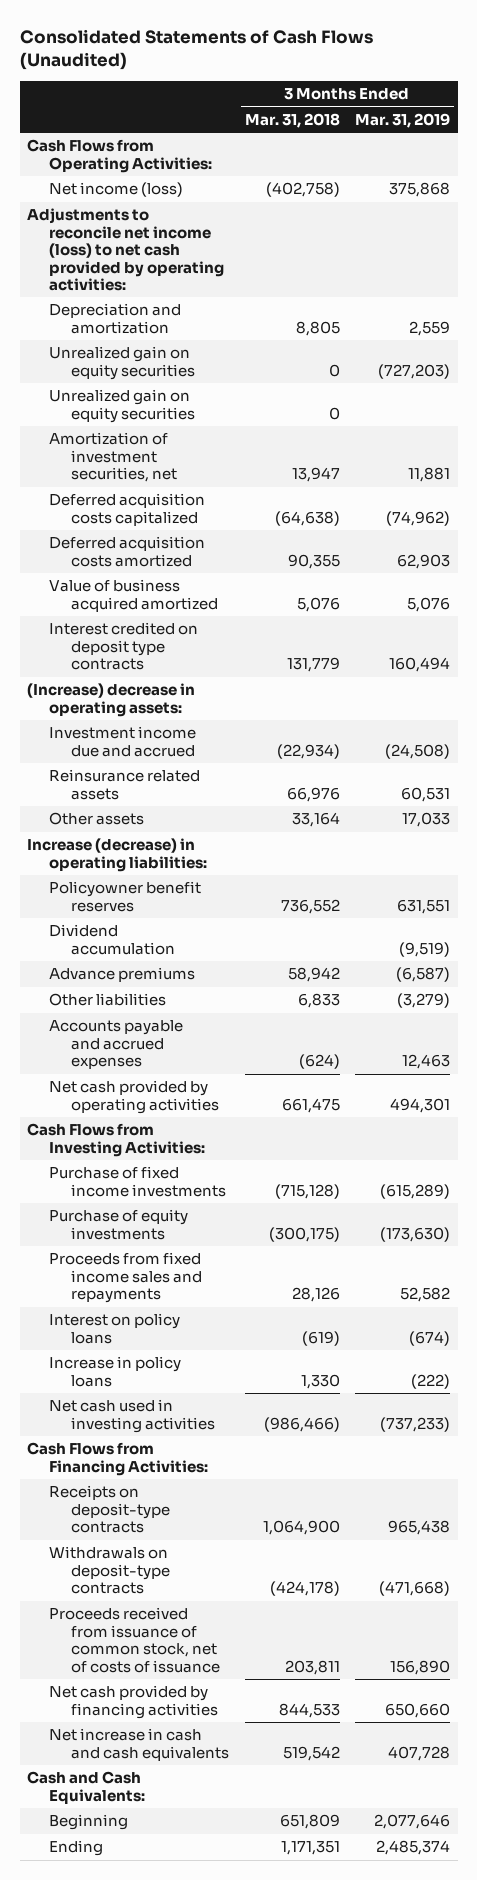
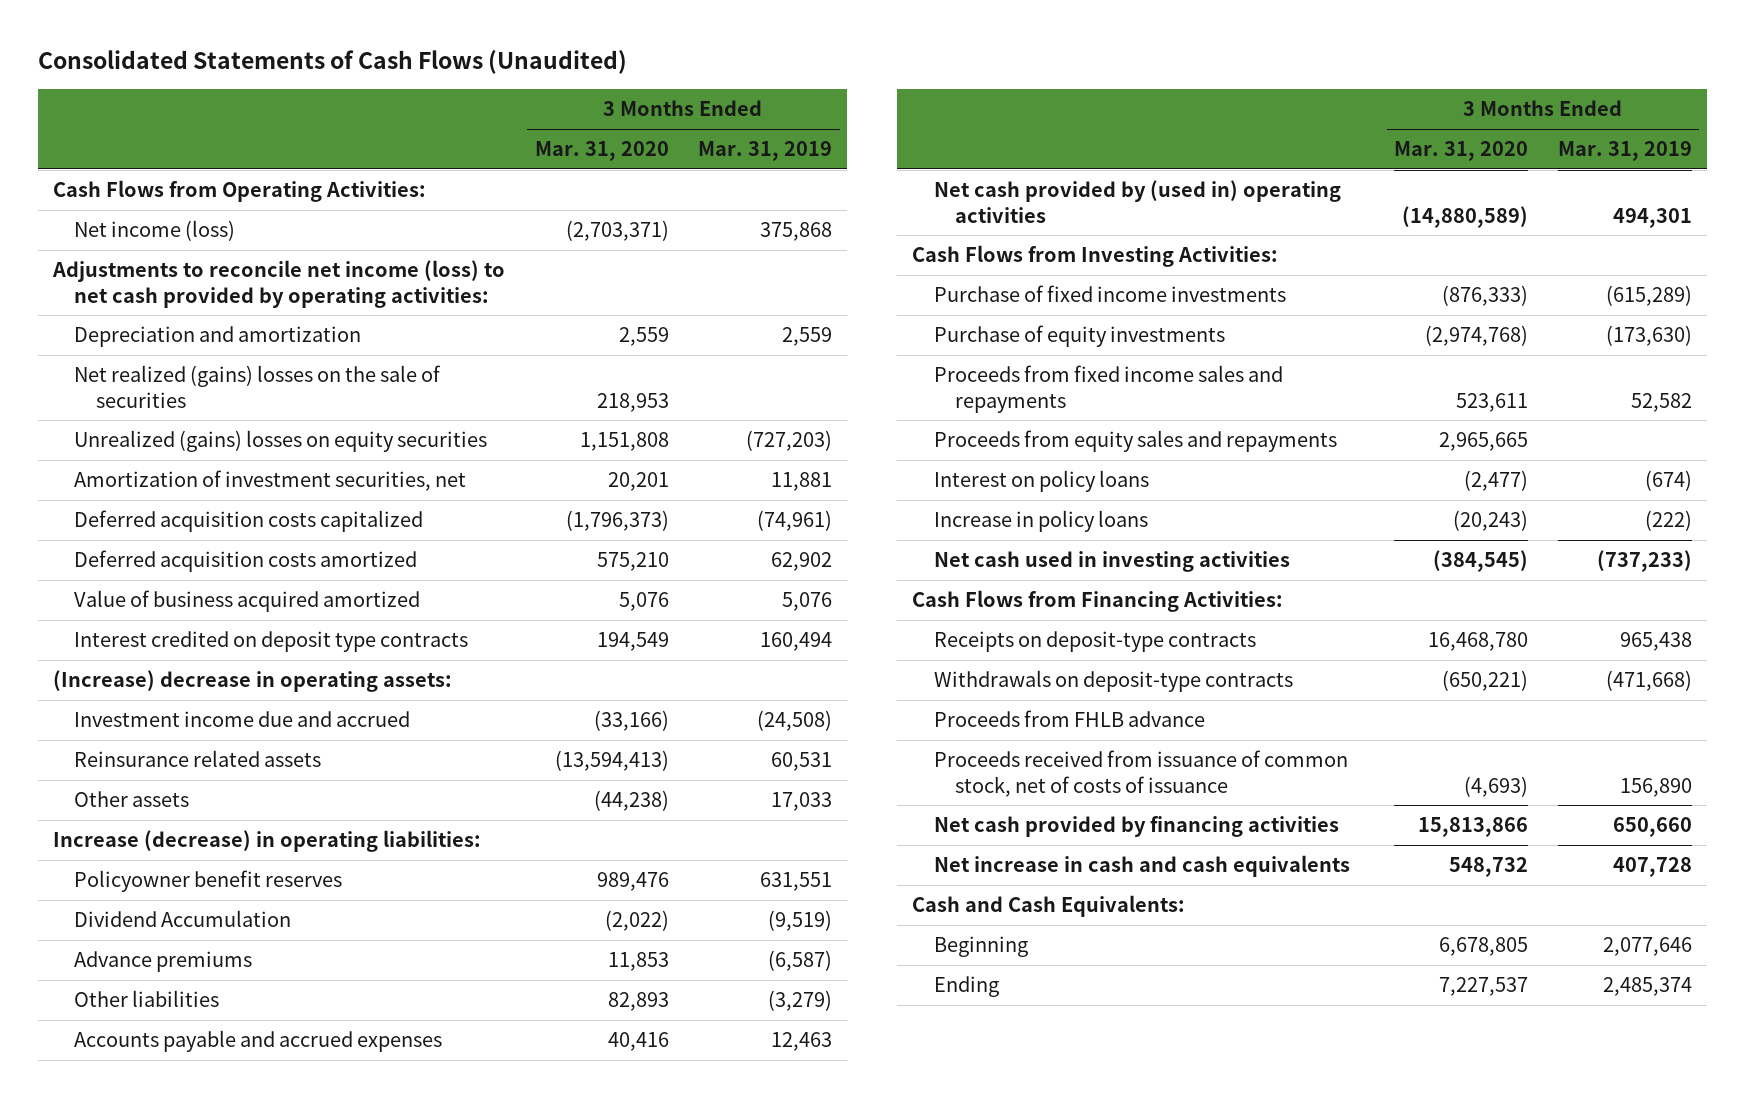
[244,112,340,128] Mar. 31, 2018 -> none
none -> [534,141,669,162] Mar. 31, 2020
[49,389,196,423] Unrealized gain on equity securities -> none
none -> [74,365,442,408] Net realized (gains) losses on the sale of securities
[49,346,196,380] Unrealized gain on equity securities -> [74,430,488,453] Unrealized (gains) losses on equity securities
[385,510,450,526] (74,962) -> [757,510,833,532] (74,961)
[396,553,450,569] 62,903 -> [771,552,833,572] 62,902
[49,924,176,955] Dividend accumulation -> [74,910,292,928] Dividend Accumulation
[49,1080,220,1114] Net cash provided by operating activities -> [933,180,1341,223] Net cash provided by (used in) operating activities
none -> [933,430,1337,453] Proceeds from equity sales and repayments
none -> [933,710,1205,728] Proceeds from FHLB advance

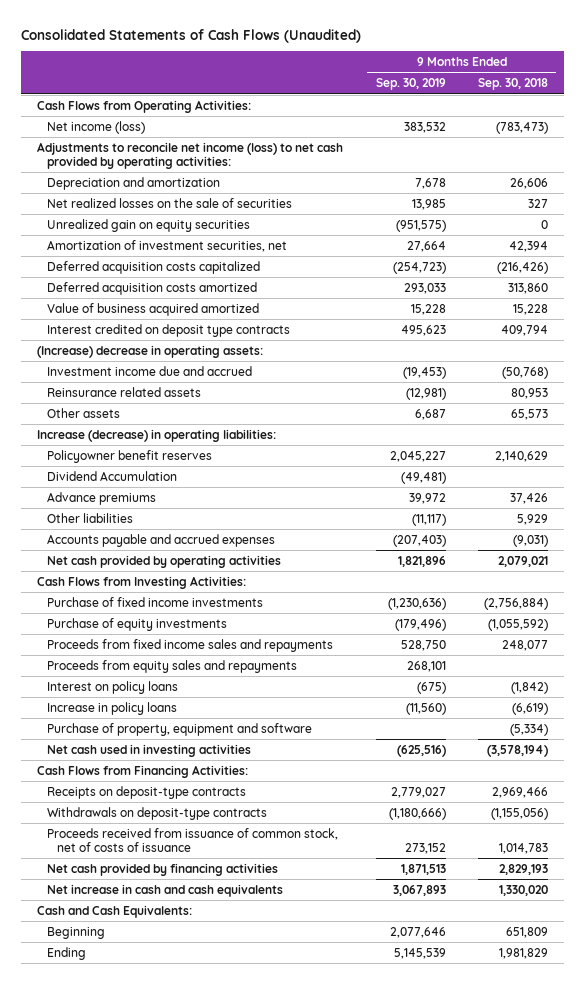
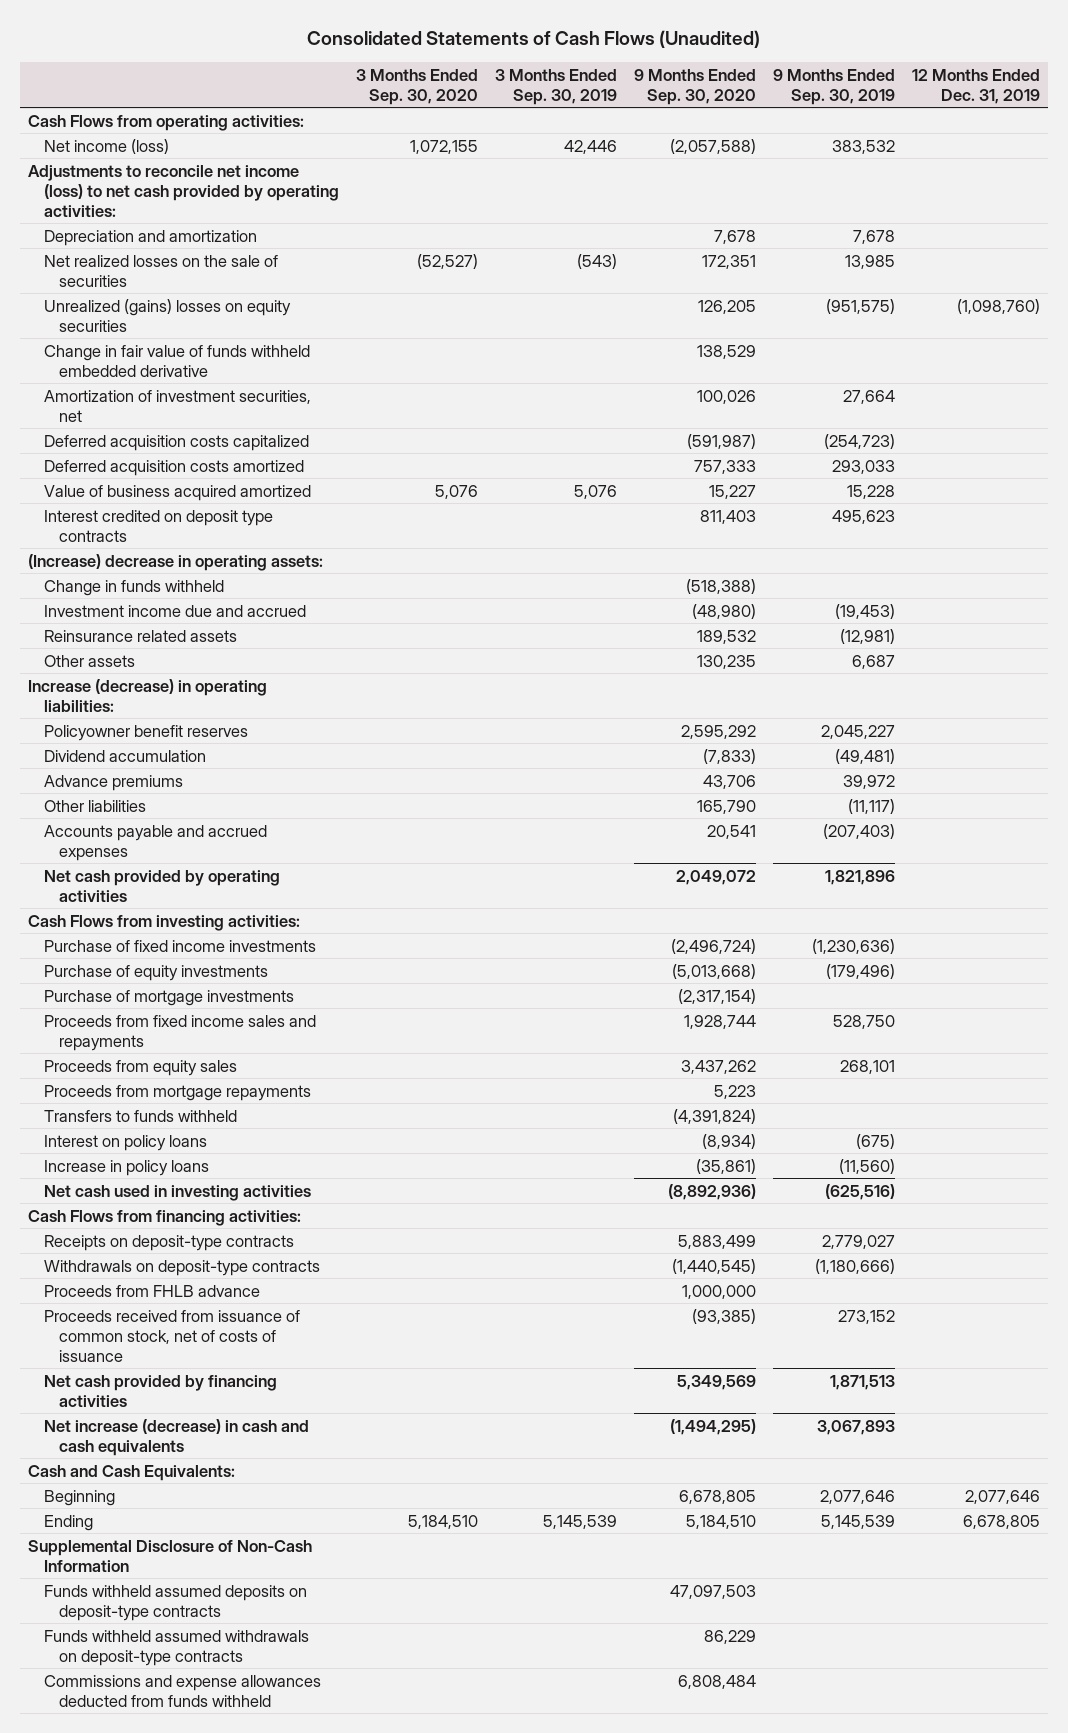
[477,78,548,91] Sep. 30, 2018 -> none
none -> [355,68,478,105] 3 Months Ended Sep. 30, 2020
none -> [494,68,617,105] 3 Months Ended Sep. 30, 2019
none -> [633,68,756,105] 9 Months Ended Sep. 30, 2020
none -> [911,68,1040,104] 12 Months Ended Dec. 31, 2019
[37,99,252,113] Cash Flows from Operating Activities: -> [28,114,305,131] Cash Flows from operating activities:
[46,218,250,232] Unrealized gain on equity securities -> [43,298,291,332] Unrealized (gains) losses on equity securities
none -> [43,344,310,377] Change in fair value of funds withheld embedded derivative
none -> [43,579,224,596] Change in funds withheld
[46,470,177,481] Dividend Accumulation -> [43,749,206,762] Dividend accumulation
[37,575,247,589] Cash Flows from Investing Activities: -> [28,914,301,931] Cash Flows from investing activities:
none -> [43,989,294,1006] Purchase of mortgage investments
[46,659,297,673] Proceeds from equity sales and repayments -> [43,1059,237,1076] Proceeds from equity sales
none -> [43,1084,311,1101] Proceeds from mortgage repayments
none -> [43,1109,237,1122] Transfers to funds withheld
[46,722,312,736] Purchase of property, equipment and software -> none
[37,764,249,778] Cash Flows from Financing Activities: -> [28,1209,302,1226] Cash Flows from financing activities:
none -> [43,1284,260,1297] Proceeds from FHLB advance
[46,883,283,897] Net increase in cash and cash equivalents -> [43,1418,309,1456] Net increase (decrease) in cash and cash equivalents
none -> [28,1539,313,1572] Supplemental Disclosure of Non-Cash Information
none -> [43,1584,307,1621] Funds withheld assumed deposits on deposit-type contracts
none -> [43,1629,309,1666] Funds withheld assumed withdrawals on deposit-type contracts
none -> [43,1674,321,1707] Commissions and expense allowances deducted from funds withheld

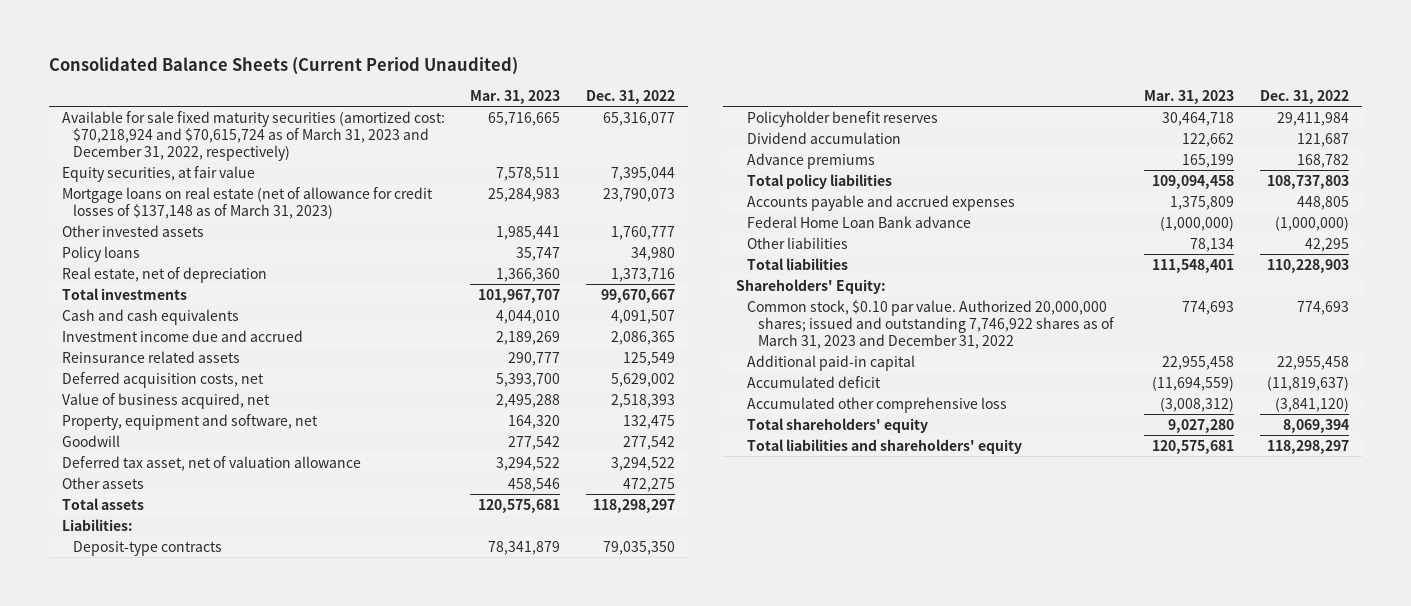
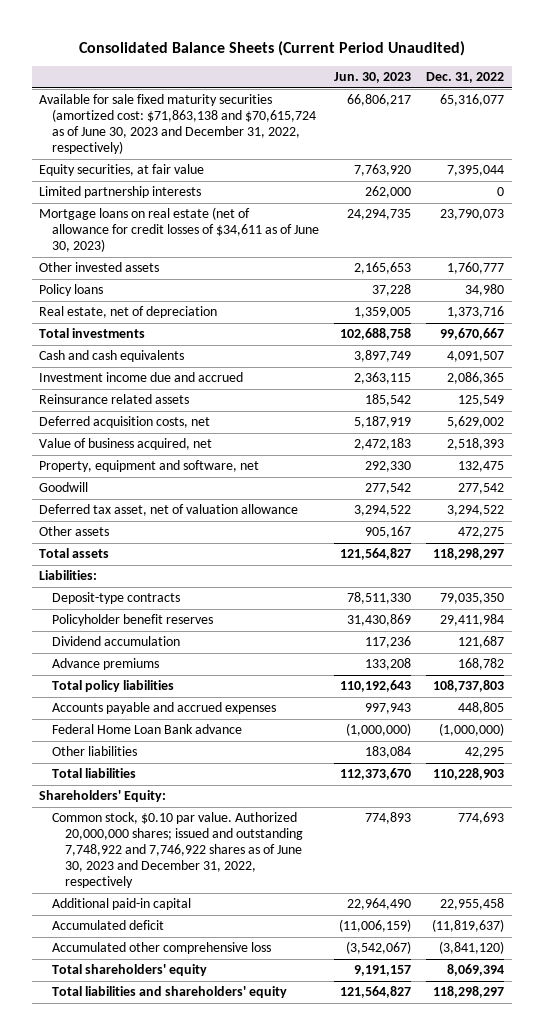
[470,89,561,104] Mar. 31, 2023 -> none
none -> [334,72,412,84] Jun. 30, 2023
[61,110,445,161] Available for sale fixed maturity securities (amortized cost: $70,218,924 and $70,615,724 as of March 31, 2023 and December 31, 2022, respectively) -> [39,94,317,155] Available for sale fixed maturity securities (amortized cost: $71,863,138 and $70,615,724 as of June 30, 2023 and December 31, 2022, respectively)
none -> [39,186,202,199] Limited partnership interests
[61,186,433,219] Mortgage loans on real estate (net of allowance for credit losses of $137,148 as of March 31, 2023) -> [39,207,320,253] Mortgage loans on real estate (net of allowance for credit losses of $34,611 as of June 30, 2023)
[747,299,1115,349] Common stock, $0.10 par value. Authorized 20,000,000 shares; issued and outstanding 7,746,922 shares as of March 31, 2023 and December 31, 2022 -> [52,812,303,889] Common stock, $0.10 par value. Authorized 20,000,000 shares; issued and outstanding 7,748,922 and 7,746,922 shares as of June 30, 2023 and December 31, 2022, respectively

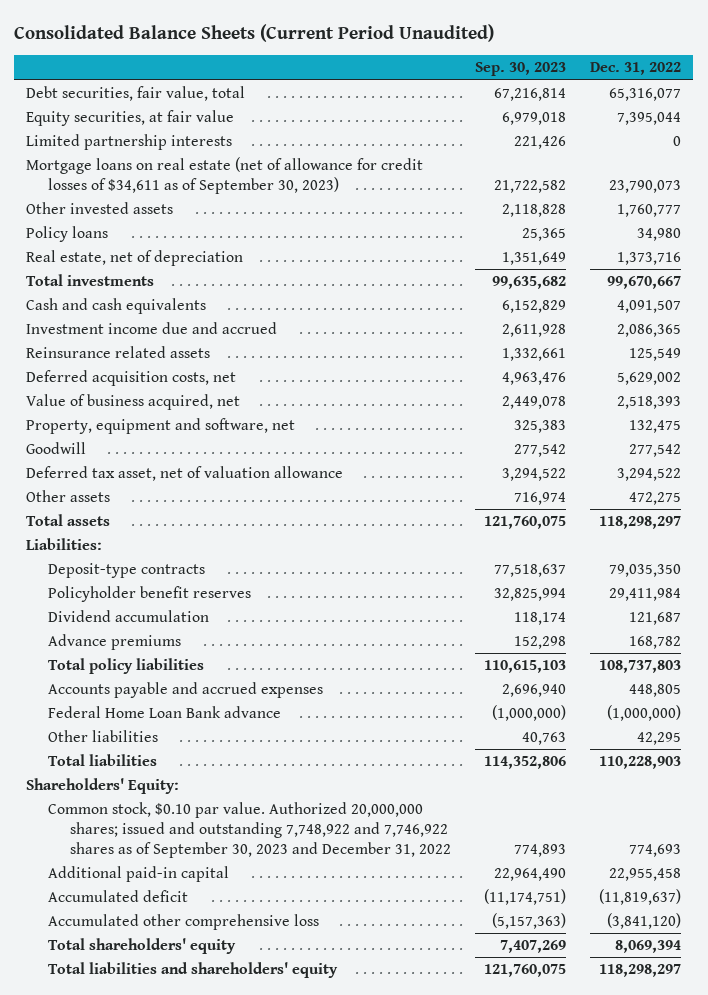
[334,72,412,84] Jun. 30, 2023 -> none
none -> [475,62,567,77] Sep. 30, 2023
[39,94,317,155] Available for sale fixed maturity securities (amortized cost: $71,863,138 and $70,615,724 as of June 30, 2023 and December 31, 2022, respectively) -> [26,86,246,102] Debt securities, fair value, total
[39,207,320,253] Mortgage loans on real estate (net of allowance for credit losses of $34,611 as of June 30, 2023) -> [26,157,424,194] Mortgage loans on real estate (net of allowance for credit losses of $34,611 as of September 30, 2023)
[52,812,303,889] Common stock, $0.10 par value. Authorized 20,000,000 shares; issued and outstanding 7,748,922 and 7,746,922 shares as of June 30, 2023 and December 31, 2022, respectively -> [48,802,452,858] Common stock, $0.10 par value. Authorized 20,000,000 shares; issued and outstanding 7,748,922 and 7,746,922 shares as of September 30, 2023 and December 31, 2022

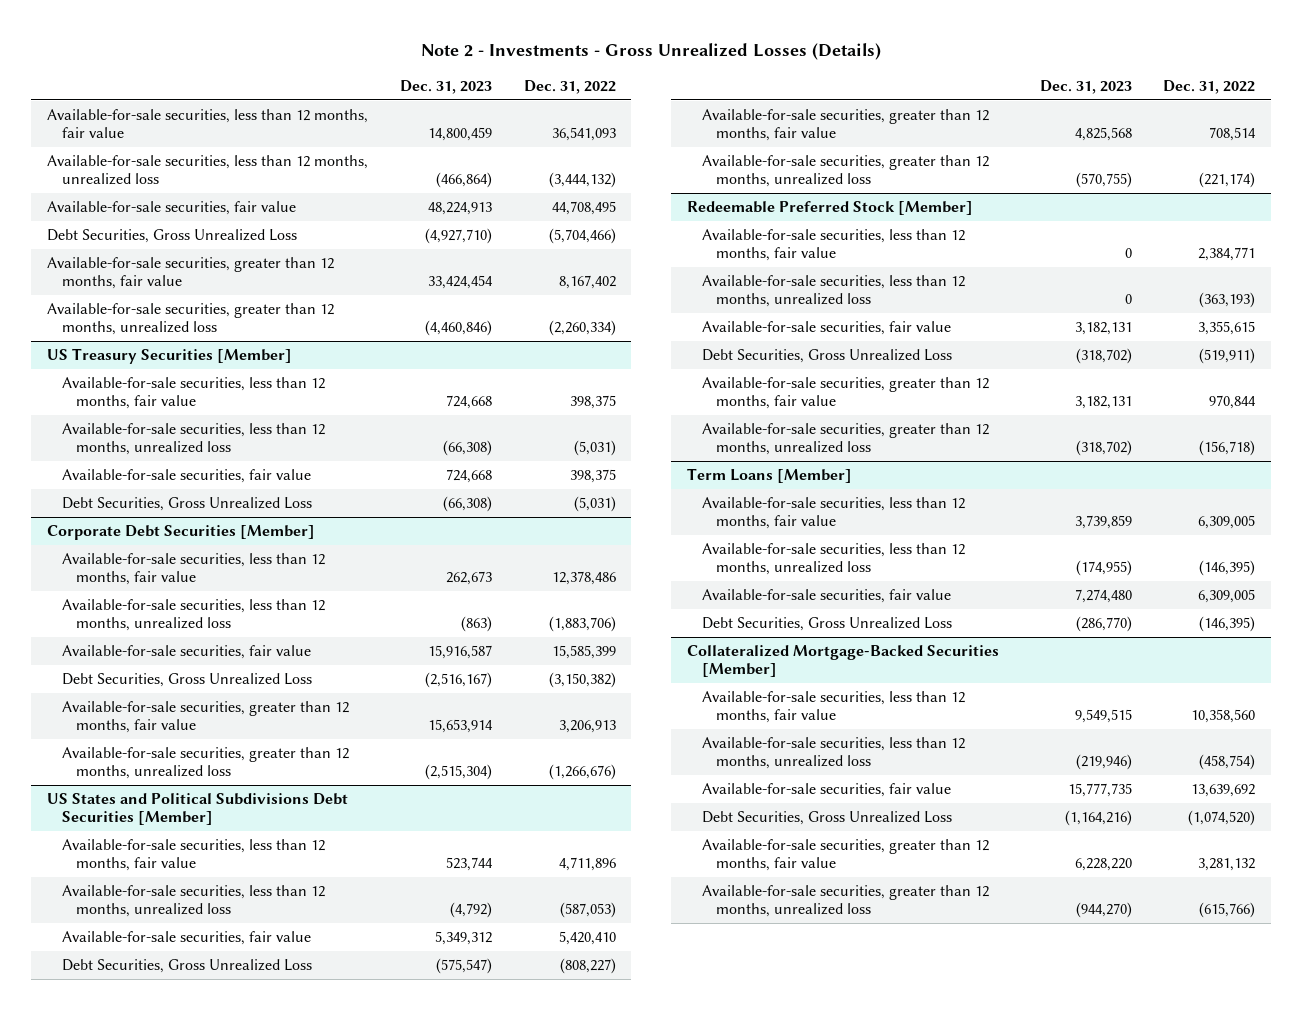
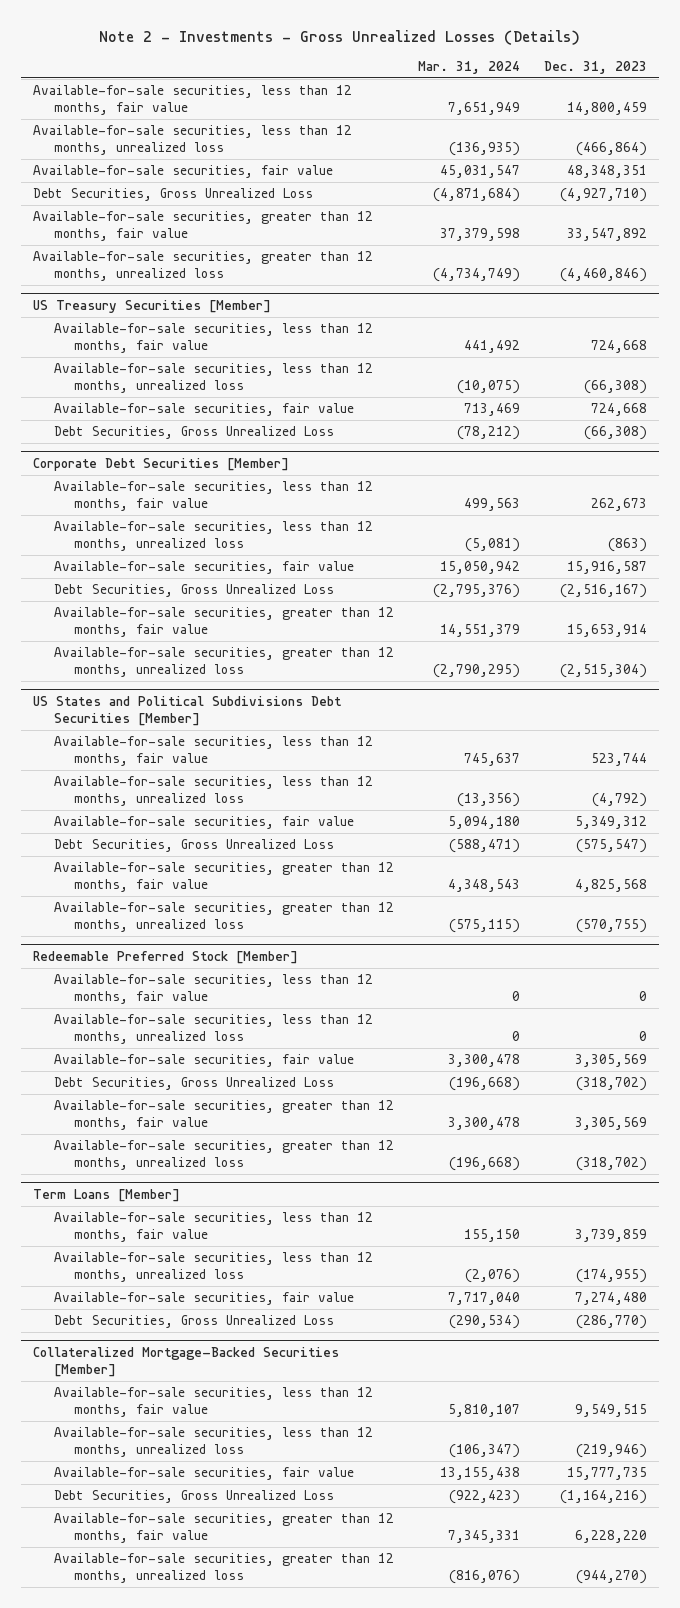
[523,79,616,94] Dec. 31, 2022 -> none
none -> [417,61,520,75] Mar. 31, 2024
[427,201,492,215] 48,224,913 -> [567,165,648,179] 48,348,351
[427,275,493,290] 33,424,454 -> [567,228,648,242] 33,547,892
[1074,321,1132,335] 3,182,131 -> [575,1054,648,1068] 3,305,569
[1074,396,1132,410] 3,182,131 -> [575,1117,648,1131] 3,305,569

